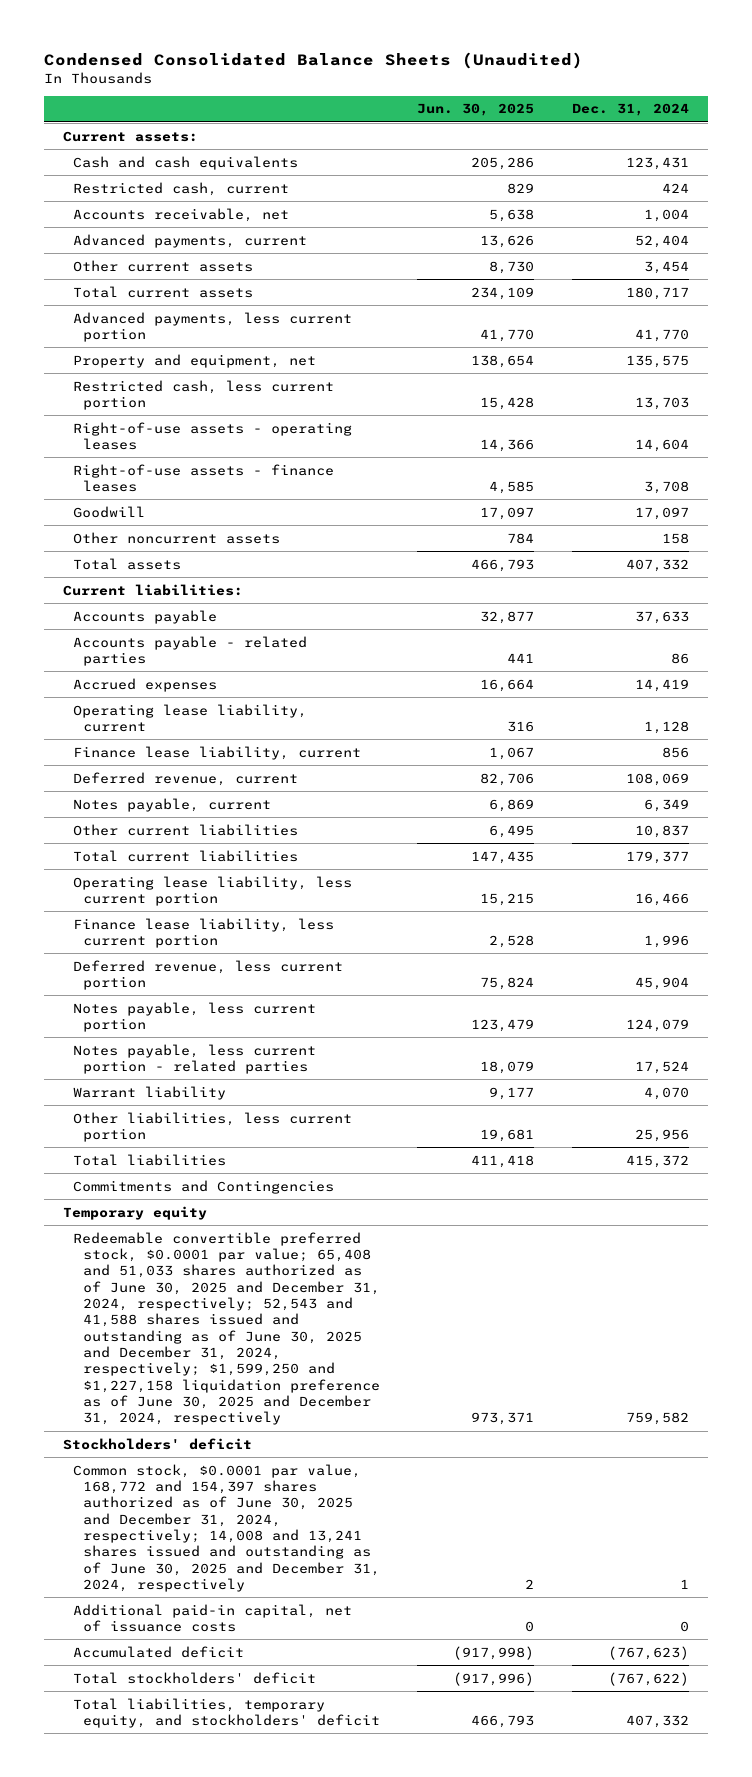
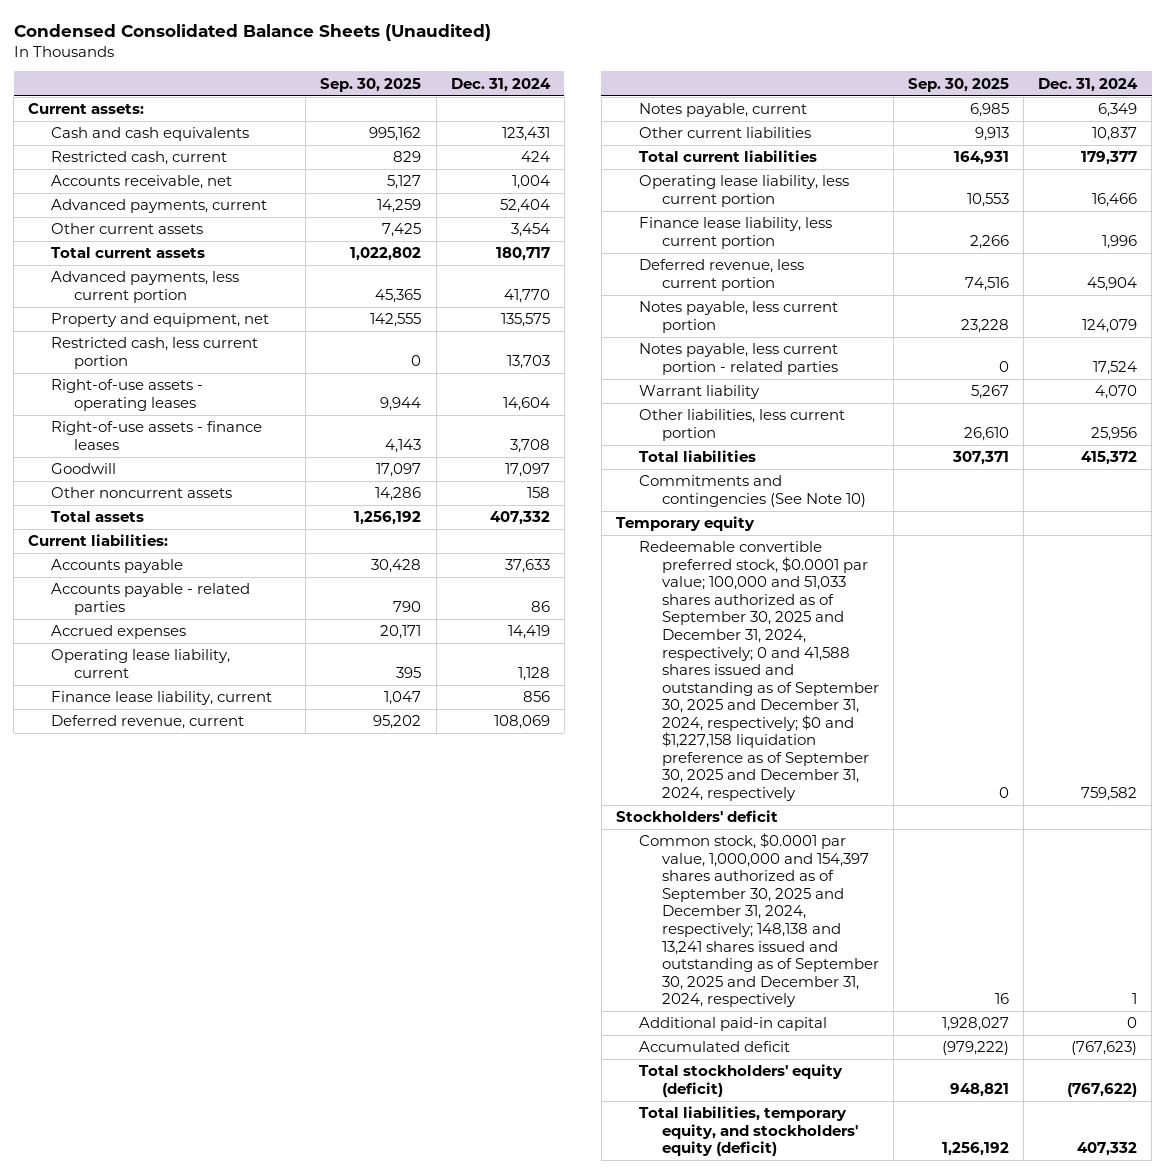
[417,103,535,117] Jun. 30, 2025 -> none
none -> [320,77,422,92] Sep. 30, 2025
[72,1179,334,1194] Commitments and Contingencies -> [638,475,866,507] Commitments and contingencies (See Note 10)
[72,1231,380,1426] Redeemable convertible preferred stock, $0.0001 par value; 65,408 and 51,033 shares authorized as of June 30, 2025 and December 31, 2024, respectively; 52,543 and 41,588 shares issued and outstanding as of June 30, 2025 and December 31, 2024, respectively; $1,599,250 and $1,227,158 liquidation preference as of June 30, 2025 and December 31, 2024, respectively -> [638,541,879,801] Redeemable convertible preferred stock, $0.0001 par value; 100,000 and 51,033 shares authorized as of September 30, 2025 and December 31, 2024, respectively; 0 and 41,588 shares issued and outstanding as of September 30, 2025 and December 31, 2024, respectively; $0 and $1,227,158 liquidation preference as of September 30, 2025 and December 31, 2024, respectively
[72,1463,380,1592] Common stock, $0.0001 par value, 168,772 and 154,397 shares authorized as of June 30, 2025 and December 31, 2024, respectively; 14,008 and 13,241 shares issued and outstanding as of June 30, 2025 and December 31, 2024, respectively -> [638,833,879,1008] Common stock, $0.0001 par value, 1,000,000 and 154,397 shares authorized as of September 30, 2025 and December 31, 2024, respectively; 148,138 and 13,241 shares issued and outstanding as of September 30, 2025 and December 31, 2024, respectively
[72,1603,352,1632] Additional paid-in capital, net of issuance costs -> [638,1017,827,1032] Additional paid-in capital
[72,1671,316,1684] Total stockholders' deficit -> [638,1064,843,1097] Total stockholders' equity (deficit)
[72,1697,380,1728] Total liabilities, temporary equity, and stockholders' deficit -> [638,1106,858,1157] Total liabilities, temporary equity, and stockholders' equity (deficit)

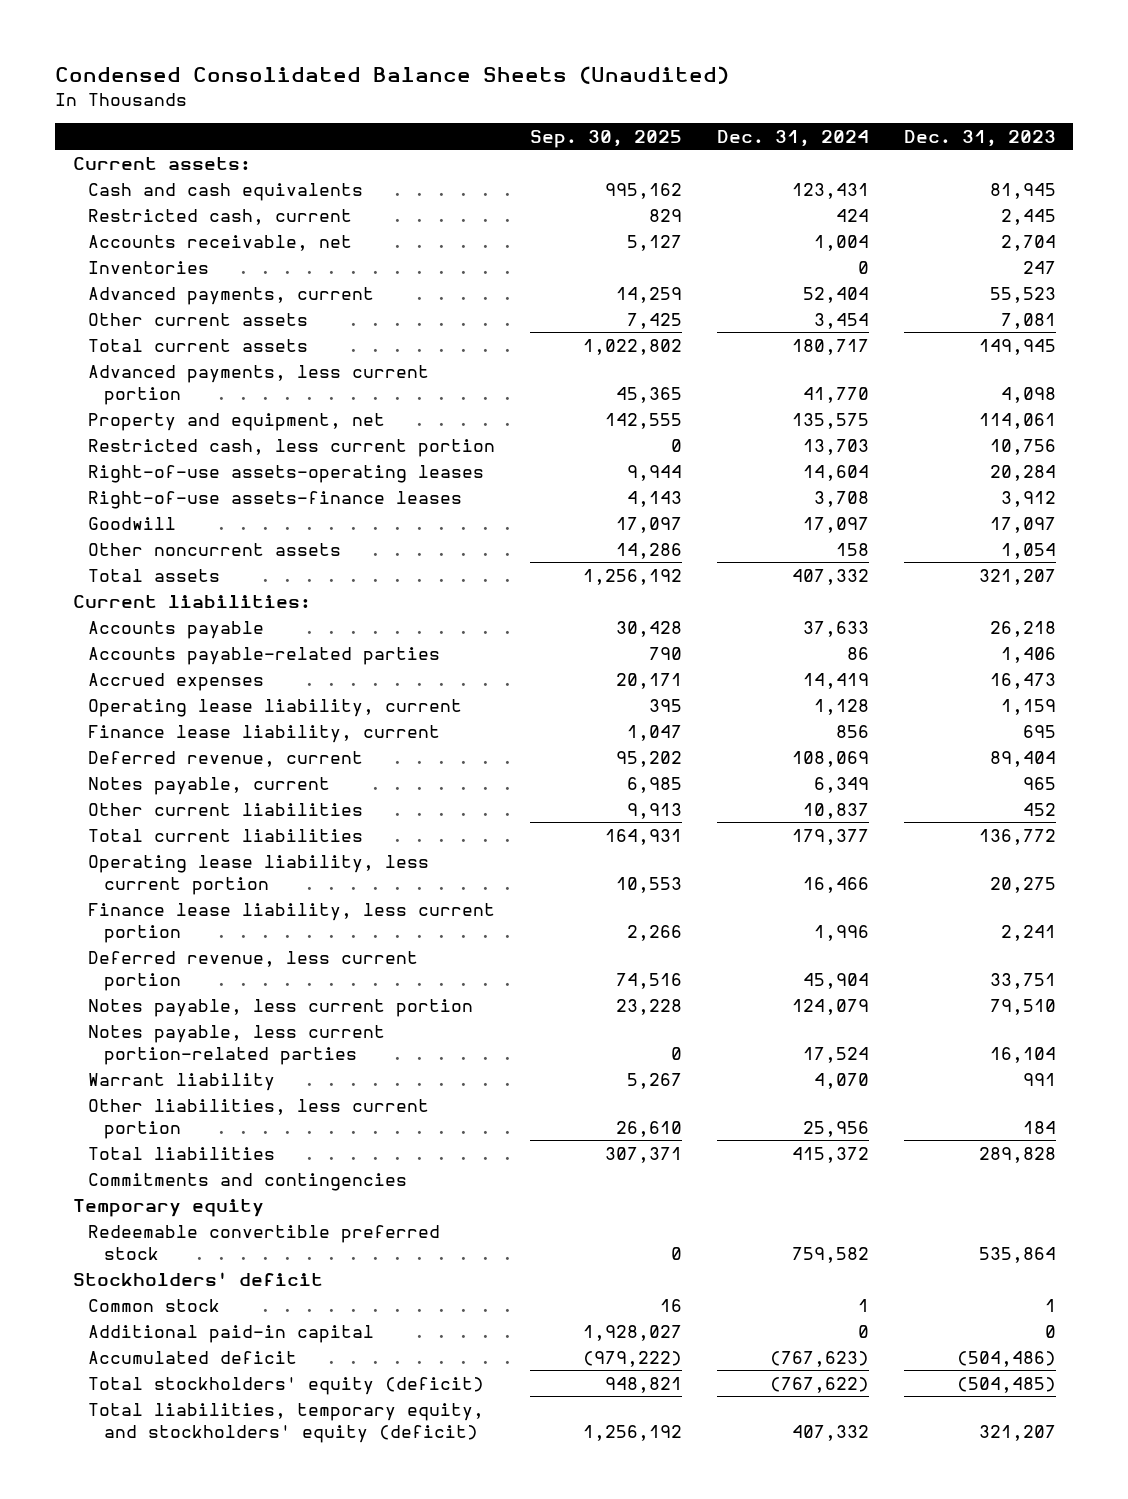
none -> [903,129,1056,147] Dec. 31, 2023
none -> [88,260,210,274] Inventories
[51,379,204,411] Right-of-use assets - operating leases -> [88,464,485,483] Right-of-use assets-operating leases
[51,421,263,450] Right-of-use assets - finance leases -> [88,490,463,509] Right-of-use assets-finance leases
[51,583,251,615] Accounts payable - related parties -> [88,646,441,665] Accounts payable-related parties
[638,343,838,375] Notes payable, less current portion - related parties -> [88,1024,386,1065] Notes payable, less current portion-related parties
[638,475,866,507] Commitments and contingencies (See Note 10) -> [88,1172,408,1191] Commitments and contingencies
[638,541,879,801] Redeemable convertible preferred stock, $0.0001 par value; 100,000 and 51,033 shares authorized as of September 30, 2025 and December 31, 2024, respectively; 0 and 41,588 shares issued and outstanding as of September 30, 2025 and December 31, 2024, respectively; $0 and $1,227,158 liquidation preference as of September 30, 2025 and December 31, 2024, respectively -> [88,1224,441,1260] Redeemable convertible preferred stock
[638,833,879,1008] Common stock, $0.0001 par value, 1,000,000 and 154,397 shares authorized as of September 30, 2025 and December 31, 2024, respectively; 148,138 and 13,241 shares issued and outstanding as of September 30, 2025 and December 31, 2024, respectively -> [88,1298,221,1312] Common stock

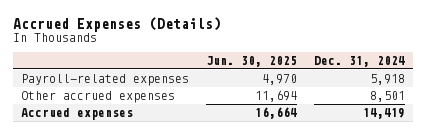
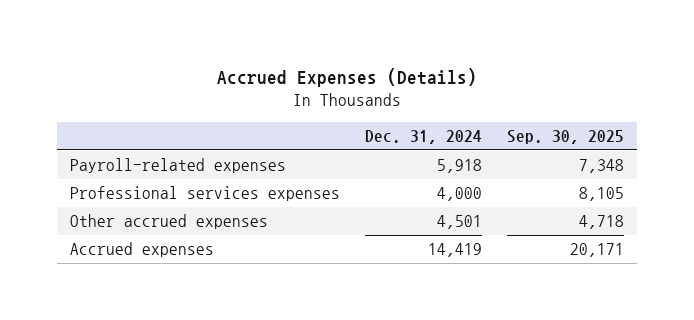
[206,56,298,68] Jun. 30, 2025 -> none
none -> [507,129,625,144] Sep. 30, 2025
none -> [69,186,340,202] Professional services expenses
[370,90,406,102] 8,501 -> [436,215,482,230] 4,501

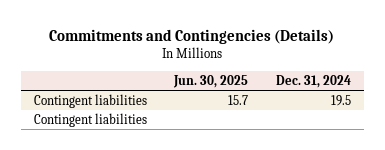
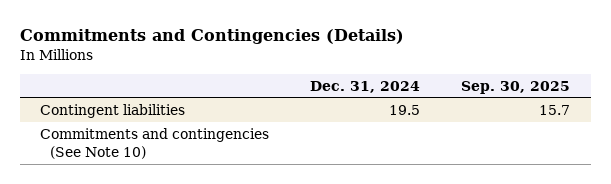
[173,74,249,88] Jun. 30, 2025 -> none
none -> [461,80,571,94] Sep. 30, 2025
[34,113,148,128] Contingent liabilities -> [40,127,270,159] Commitments and contingencies (See Note 10)

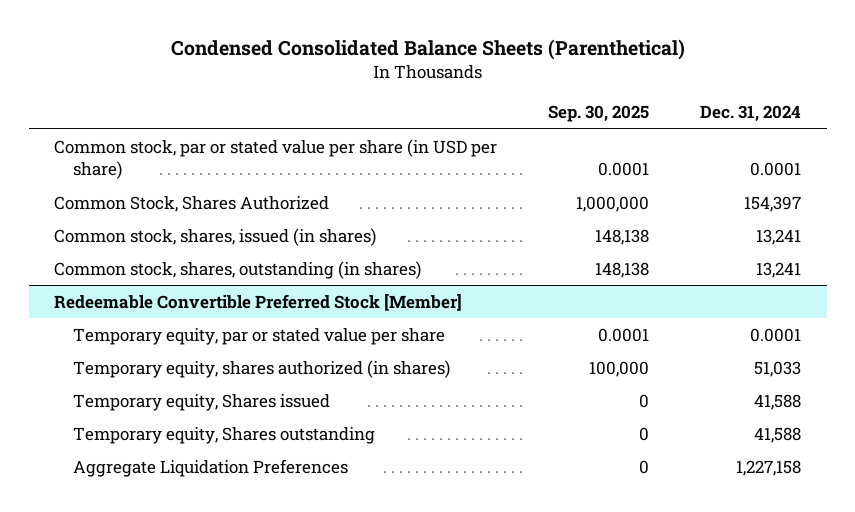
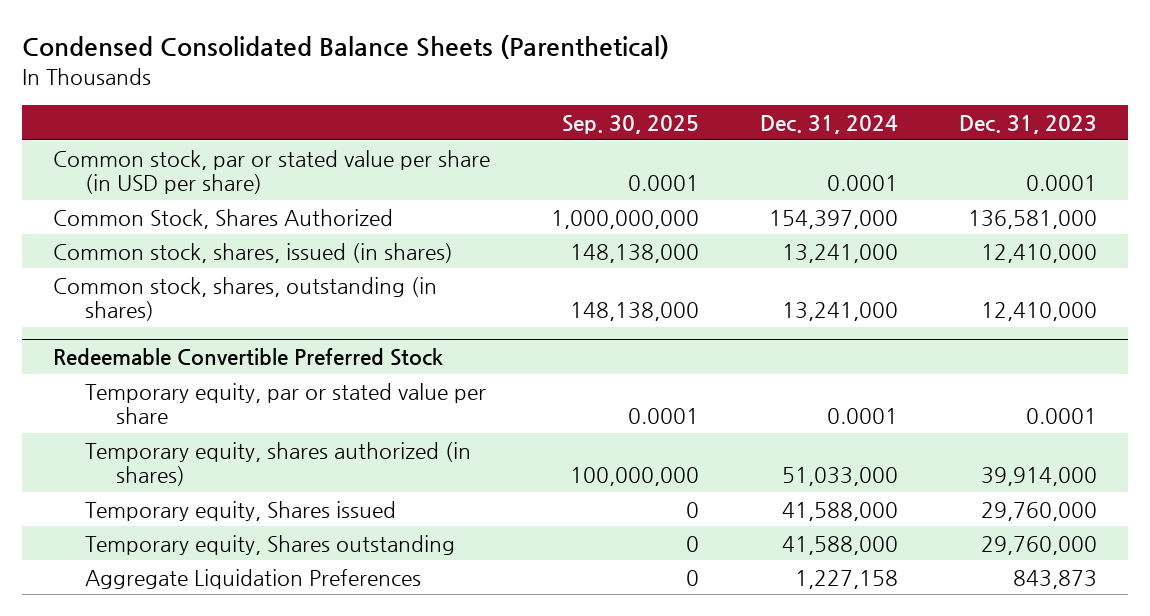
none -> [959,114,1098,134] Dec. 31, 2023
[576,195,650,212] 1,000,000 -> [551,209,700,229] 1,000,000,000
[744,195,802,212] 154,397 -> [769,209,899,229] 154,397,000
[595,228,650,245] 148,138 -> [570,243,700,263] 148,138,000
[756,228,802,245] 13,241 -> [782,243,899,263] 13,241,000
[595,261,650,278] 148,138 -> [570,302,700,322] 148,138,000
[756,261,802,278] 13,241 -> [782,302,899,322] 13,241,000
[54,292,463,311] Redeemable Convertible Preferred Stock [Member] -> [53,348,444,367] Redeemable Convertible Preferred Stock
[589,360,650,377] 100,000 -> [570,467,700,487] 100,000,000
[754,360,802,377] 51,033 -> [782,467,899,487] 51,033,000
[754,393,802,410] 41,588 -> [782,501,899,521] 41,588,000
[754,426,802,443] 41,588 -> [782,535,899,555] 41,588,000

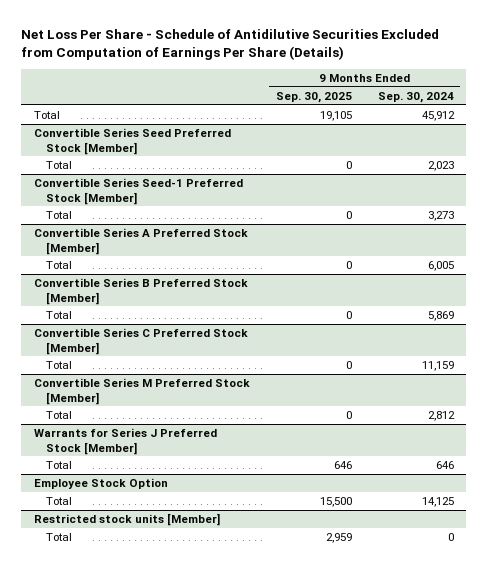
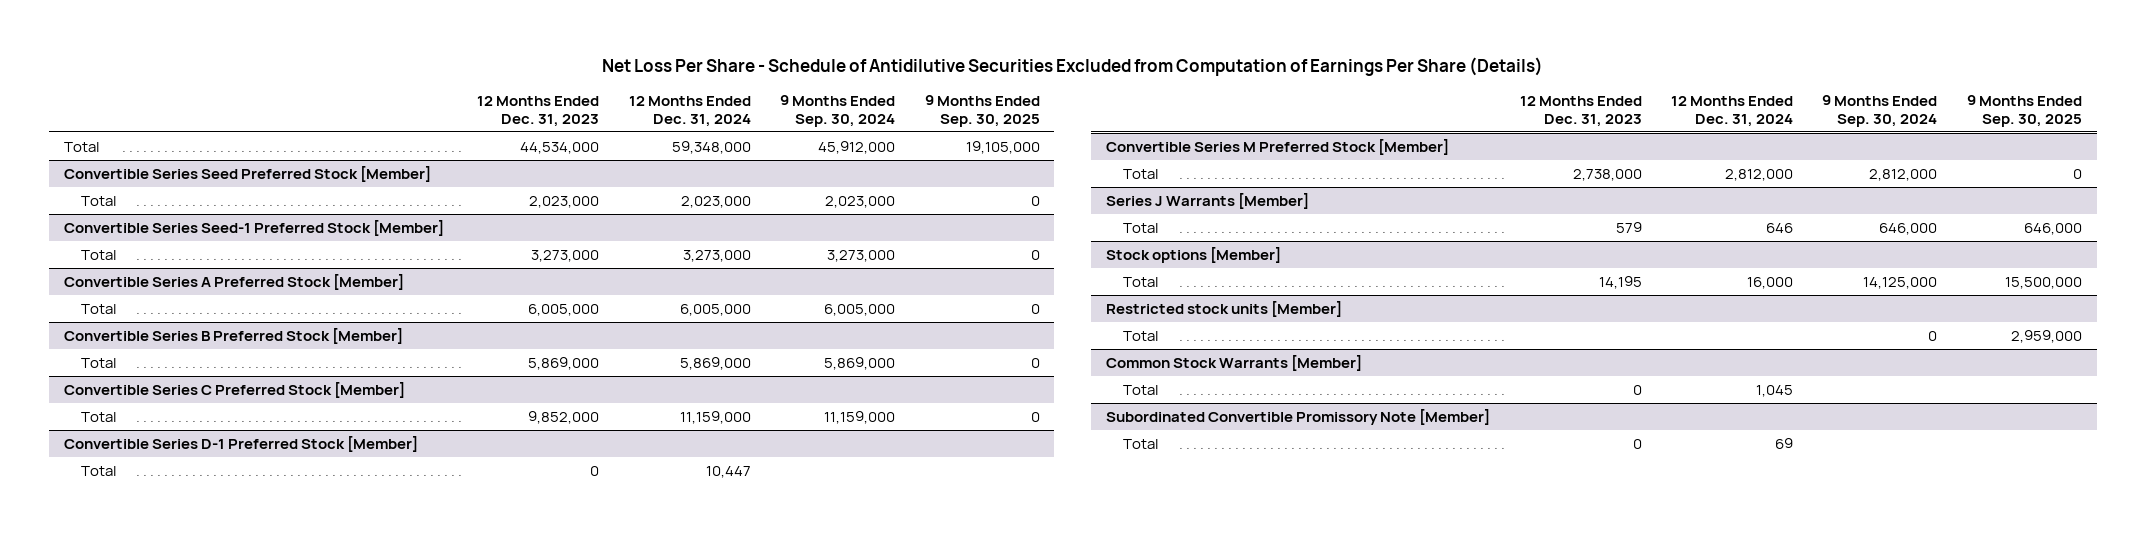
none -> [477,95,600,127] 12 Months Ended Dec. 31, 2023
none -> [628,95,751,127] 12 Months Ended Dec. 31, 2024
[319,111,352,122] 19,105 -> [965,140,1040,154] 19,105,000
[421,111,455,122] 45,912 -> [818,140,896,154] 45,912,000
[427,161,454,172] 2,023 -> [825,195,896,208] 2,023,000
[427,211,454,222] 3,273 -> [827,249,896,262] 3,273,000
[427,261,454,272] 6,005 -> [824,303,896,316] 6,005,000
[427,311,454,322] 5,869 -> [824,356,896,370] 5,869,000
[421,361,454,372] 11,159 -> [824,410,896,424] 11,159,000
none -> [63,435,418,452] Convertible Series D-1 Preferred Stock [Member]
none -> [81,465,118,476] Total
[427,411,455,422] 2,812 -> [1869,168,1938,181] 2,812,000
[33,428,217,455] Warrants for Series J Preferred Stock [Member] -> [1106,192,1310,209] Series J Warrants [Member]
[333,461,352,470] 646 -> [2023,222,2082,235] 646,000
[435,461,454,470] 646 -> [1879,222,1938,235] 646,000
[33,478,168,490] Employee Stock Option -> [1106,246,1282,263] Stock options [Member]
[319,497,352,508] 15,500 -> [2004,276,2082,289] 15,500,000
[421,497,454,508] 14,125 -> [1863,276,1938,289] 14,125,000
[325,533,352,544] 2,959 -> [2010,329,2082,343] 2,959,000
none -> [1106,354,1363,371] Common Stock Warrants [Member]
none -> [1123,384,1160,395] Total
none -> [1106,408,1491,425] Subordinated Convertible Promissory Note [Member]
none -> [1123,438,1160,449] Total

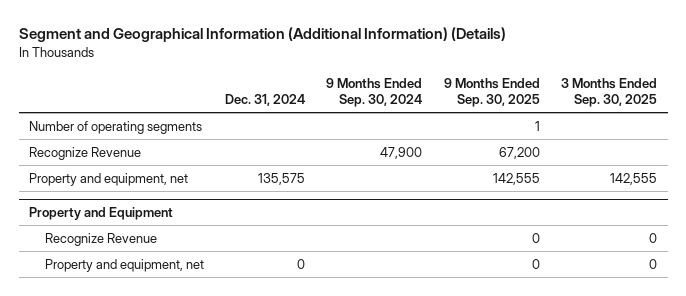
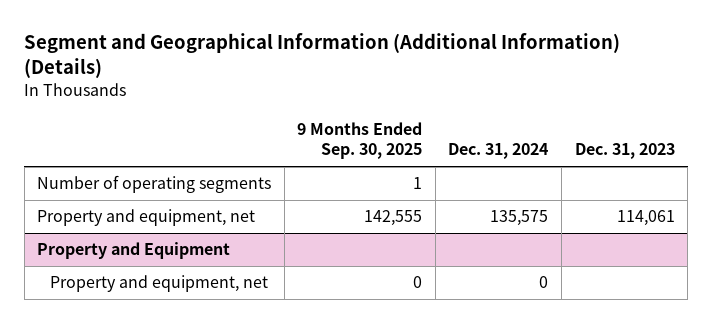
[326,77,423,108] 9 Months Ended Sep. 30, 2024 -> none
[561,77,658,108] 3 Months Ended Sep. 30, 2025 -> none
none -> [574,143,675,160] Dec. 31, 2023
[29,146,142,160] Recognize Revenue -> none
[44,232,157,246] Recognize Revenue -> none

